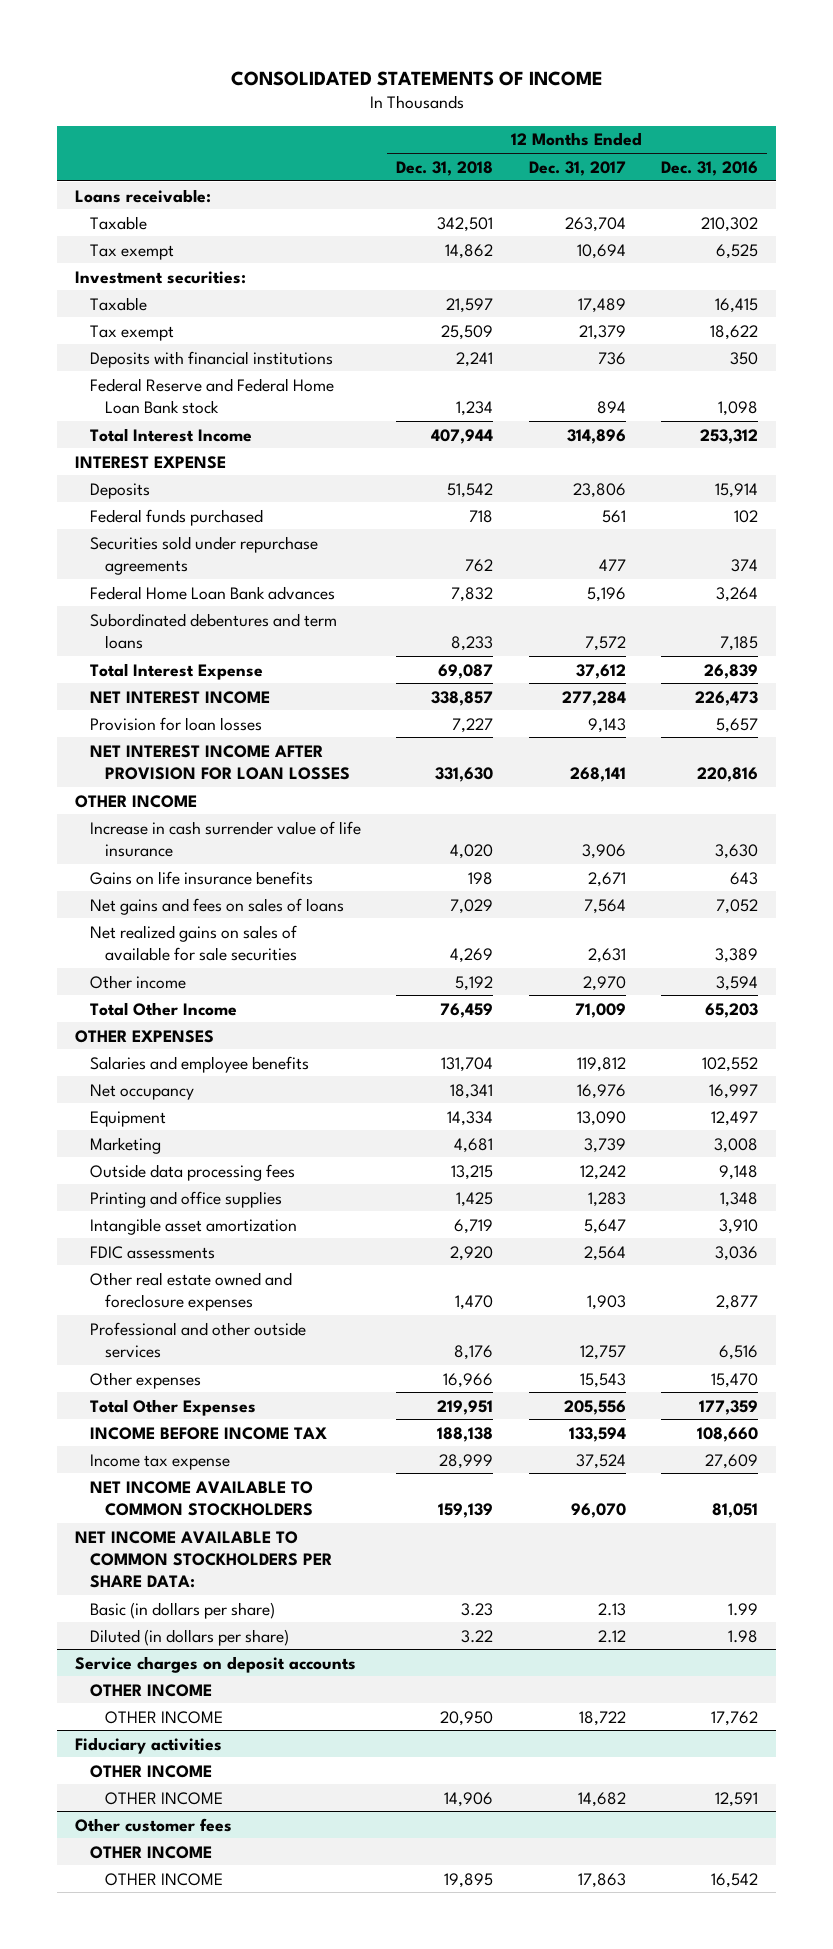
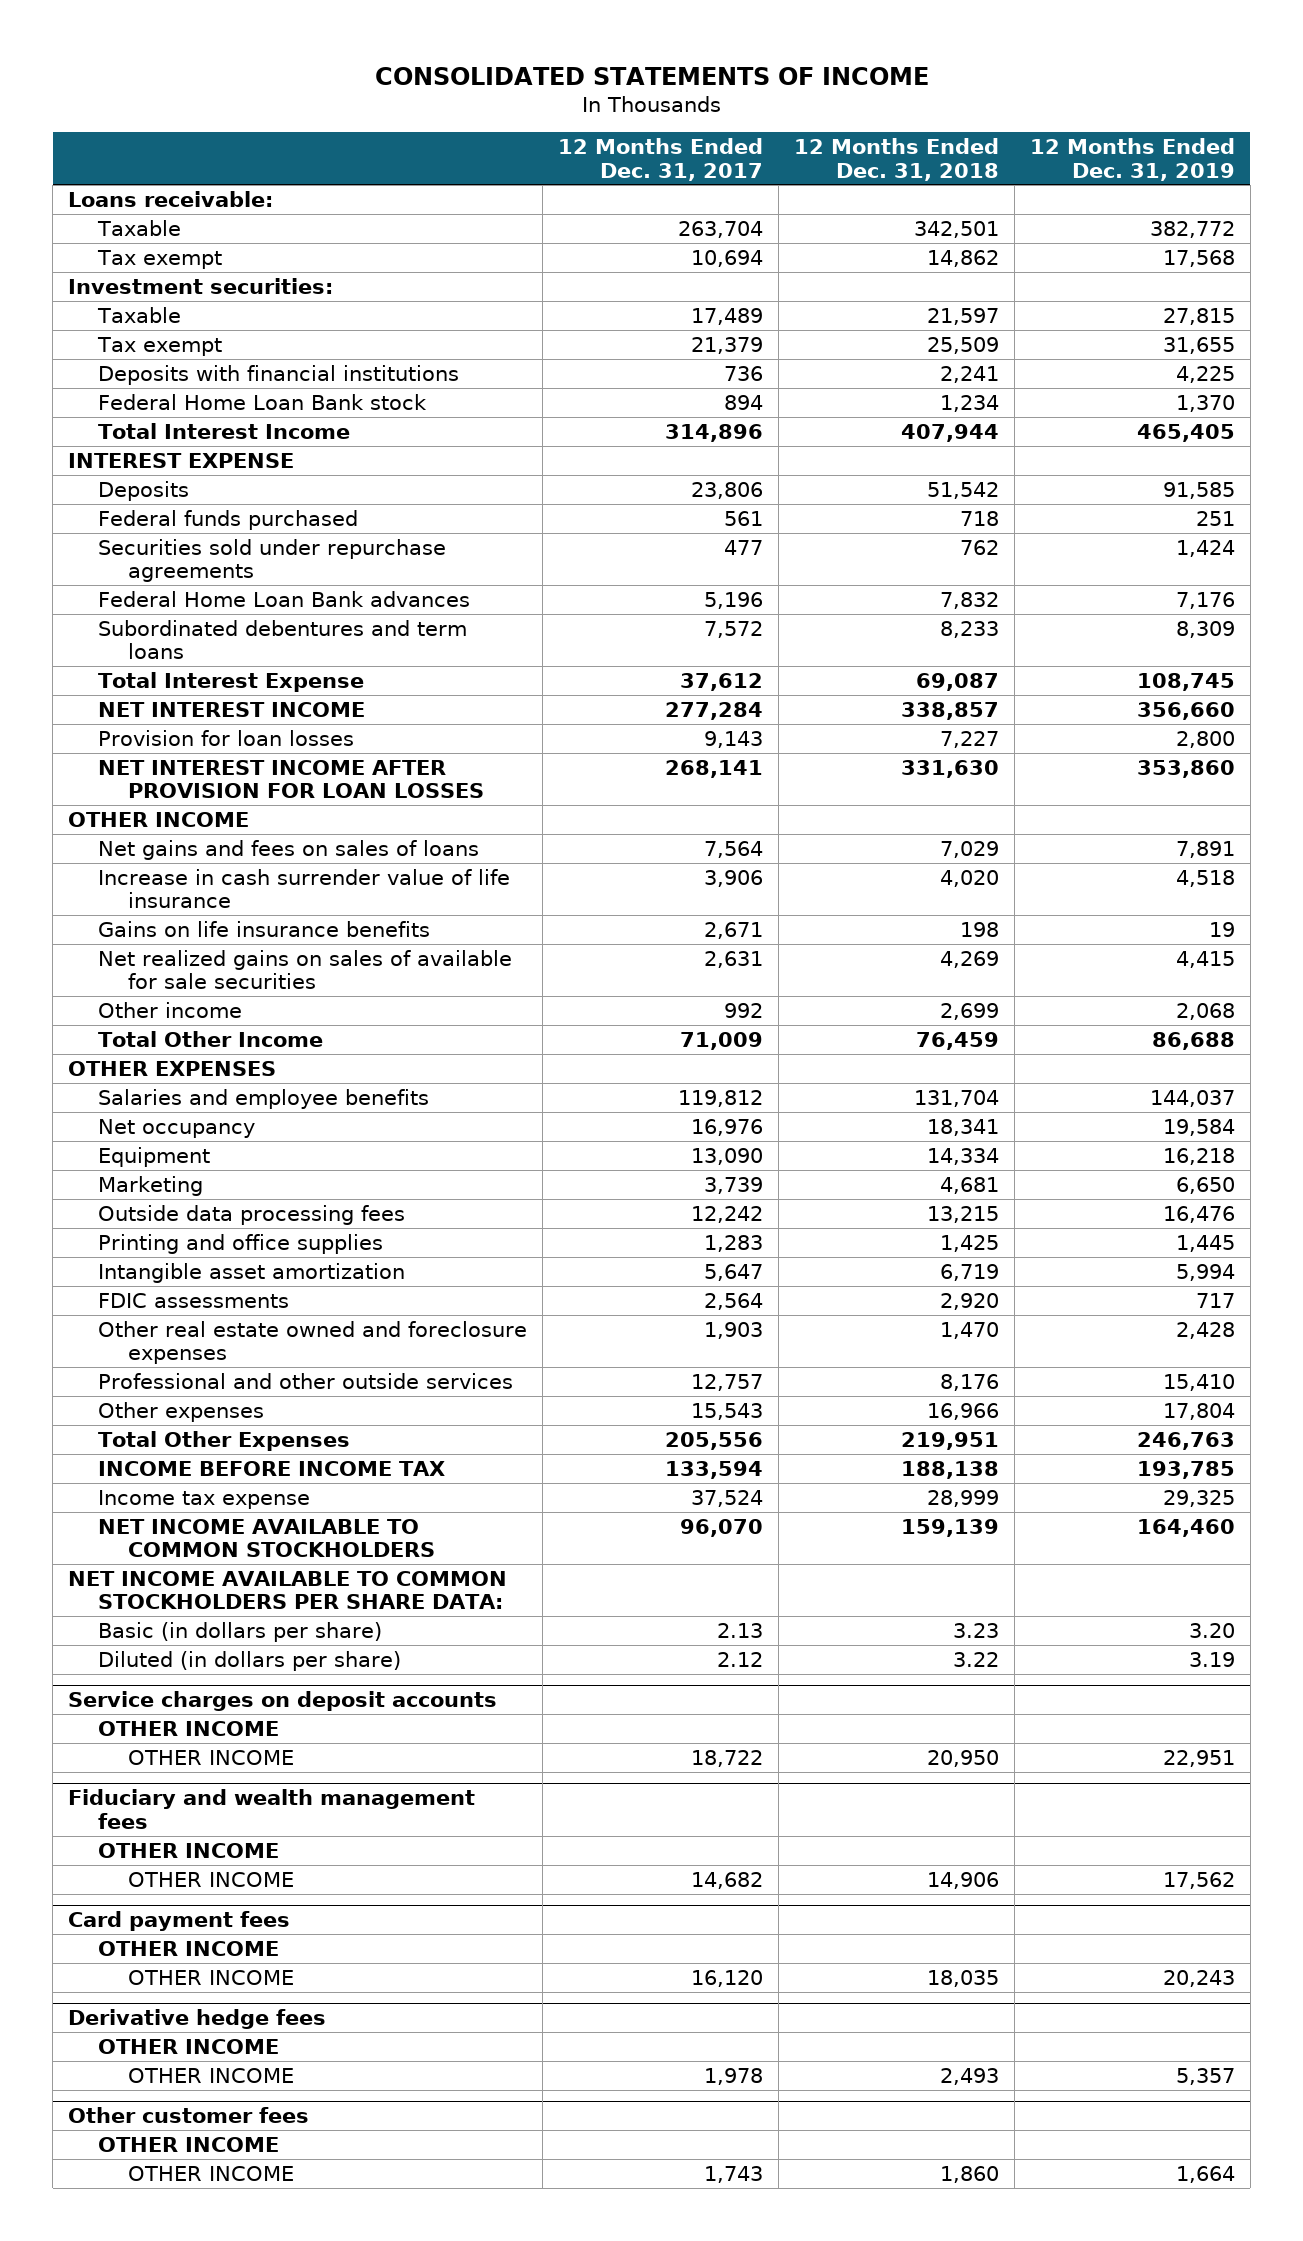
[661,160,759,176] Dec. 31, 2016 -> none
none -> [1029,137,1235,181] 12 Months Ended Dec. 31, 2019
[89,377,334,414] Federal Reserve and Federal Home Loan Bank stock -> [98,393,428,410] Federal Home Loan Bank stock
[89,897,344,915] Net gains and fees on sales of loans -> [98,839,480,860] Net gains and fees on sales of loans
[455,975,494,991] 5,192 -> [939,1002,999,1020] 2,699
[582,975,626,991] 2,970 -> [724,1002,764,1018] 992
[75,1736,223,1754] Fiduciary activities -> [68,1789,476,1830] Fiduciary and wealth management fees
none -> [68,1911,291,1932] Card payment fees
none -> [98,1940,280,1956] OTHER INCOME
none -> [127,1969,294,1985] OTHER INCOME
none -> [68,2009,327,2030] Derivative hedge fees
none -> [98,2038,280,2054] OTHER INCOME
none -> [127,2067,294,2083] OTHER INCOME
[444,1872,494,1888] 19,895 -> [939,2165,999,2183] 1,860
[577,1872,626,1888] 17,863 -> [704,2165,764,2183] 1,743

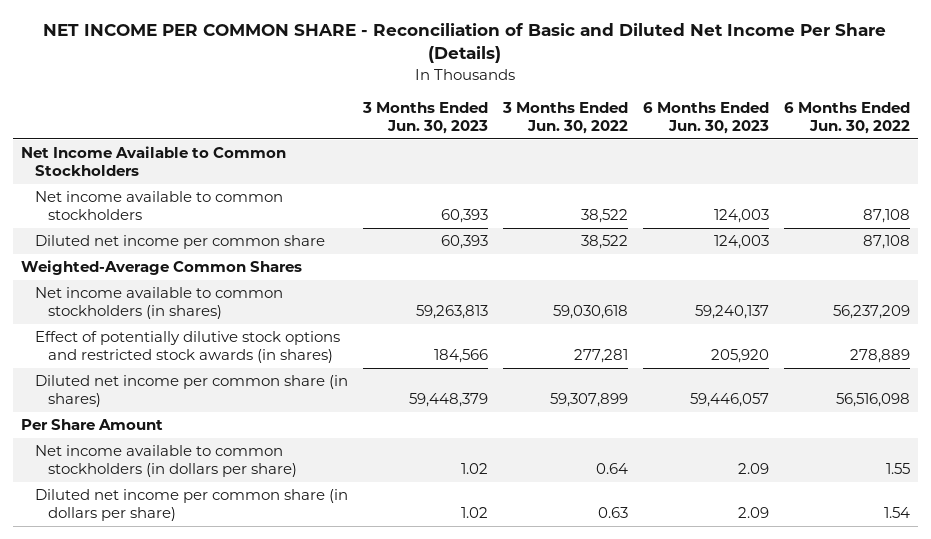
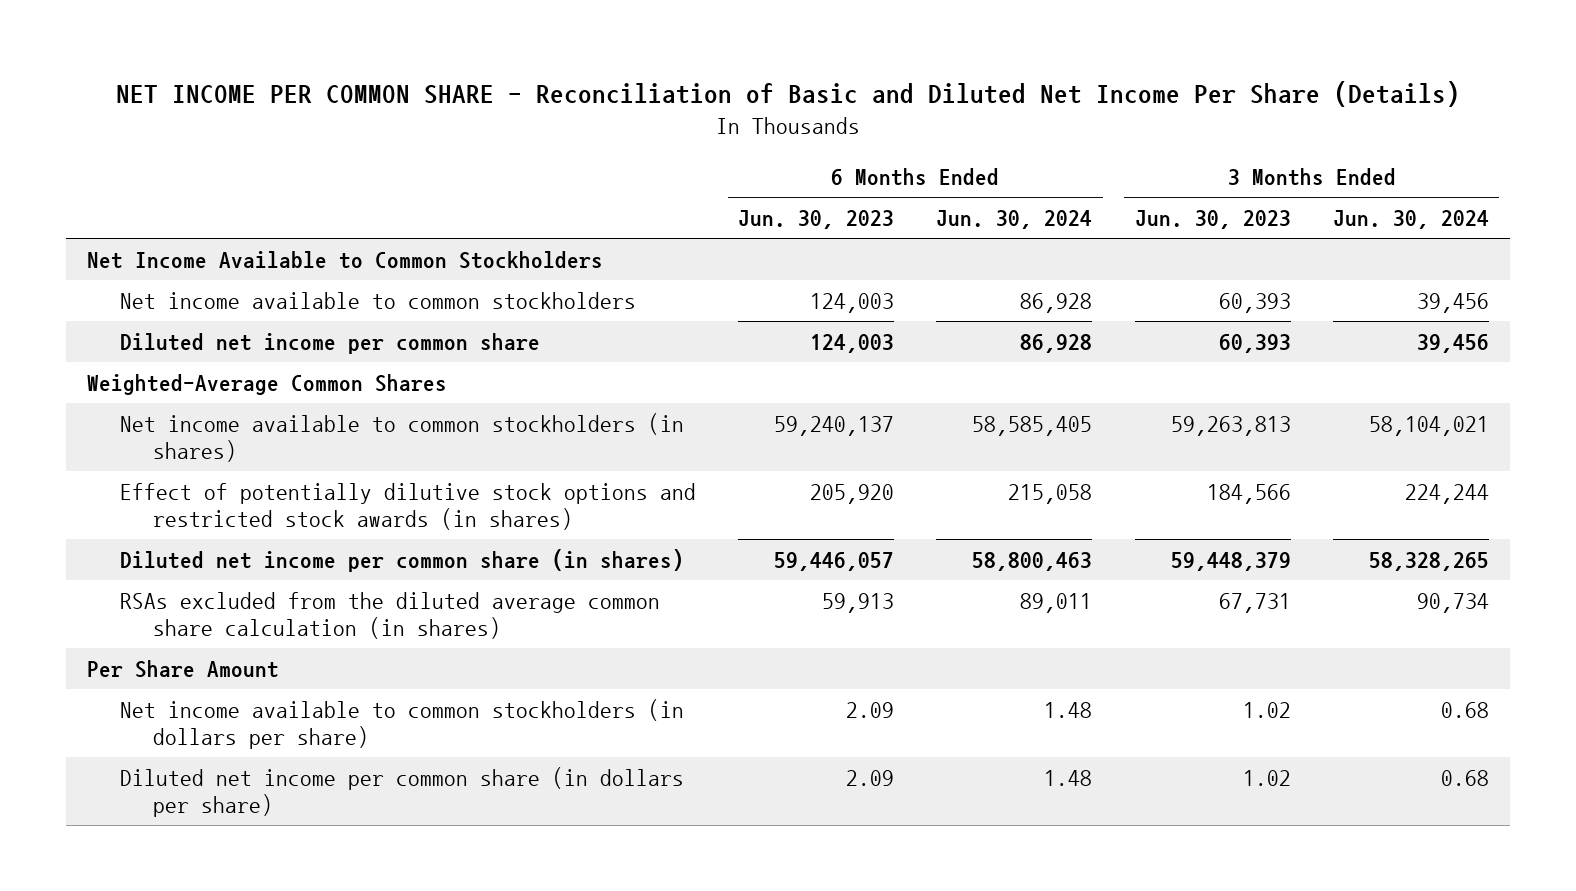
[501,101,628,134] 3 Months Ended Jun. 30, 2022 -> none
[783,101,910,134] 6 Months Ended Jun. 30, 2022 -> none
none -> [936,210,1093,230] Jun. 30, 2024
none -> [1332,210,1489,230] Jun. 30, 2024
none -> [119,591,660,639] RSAs excluded from the diluted average common share calculation (in shares)

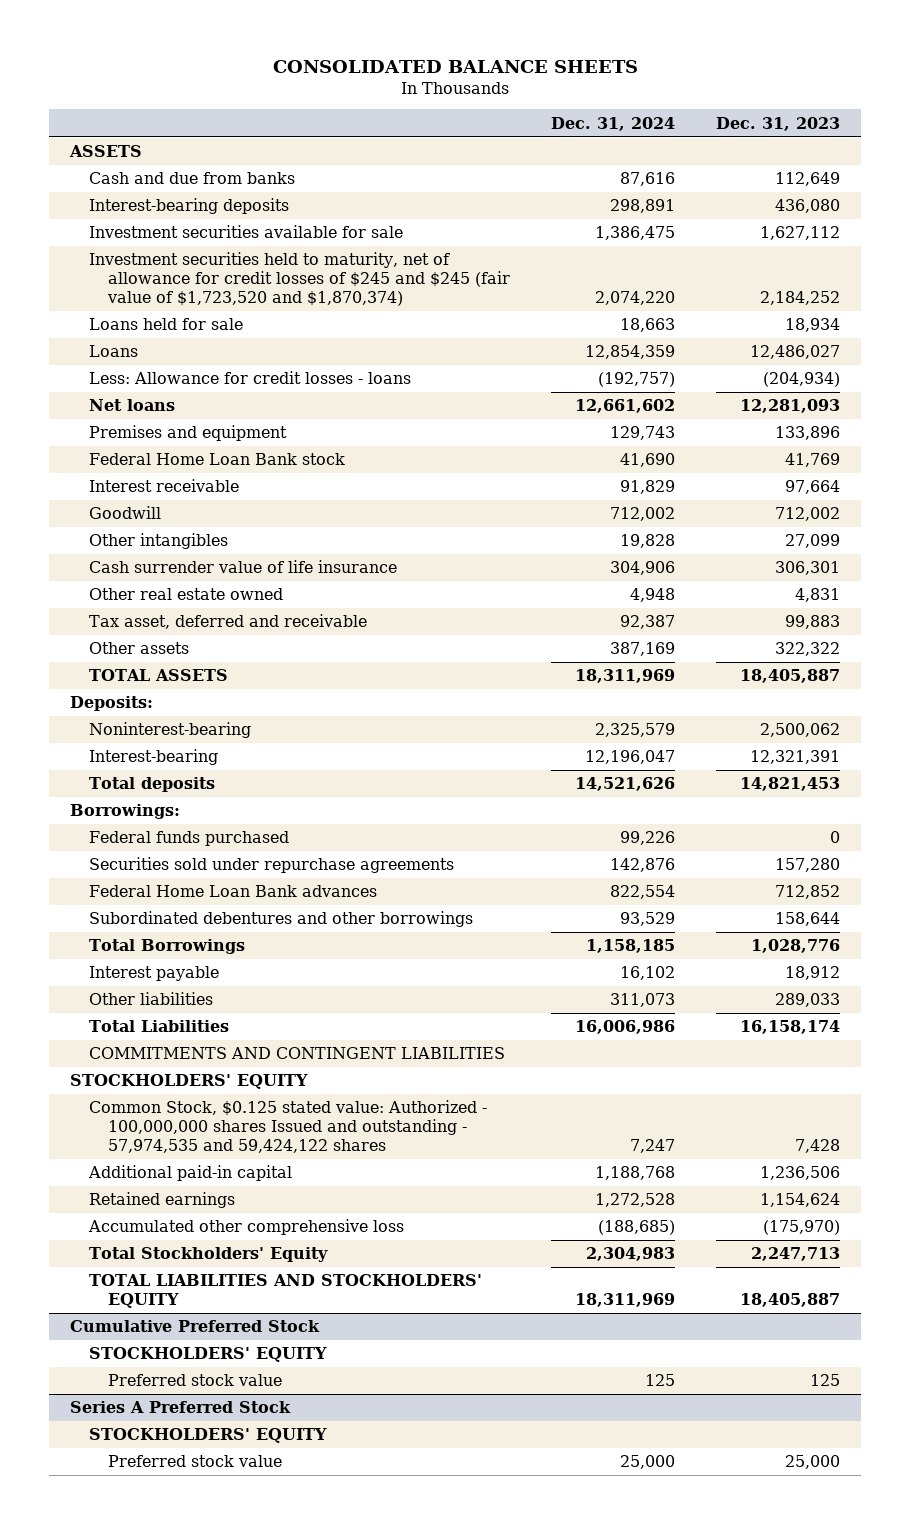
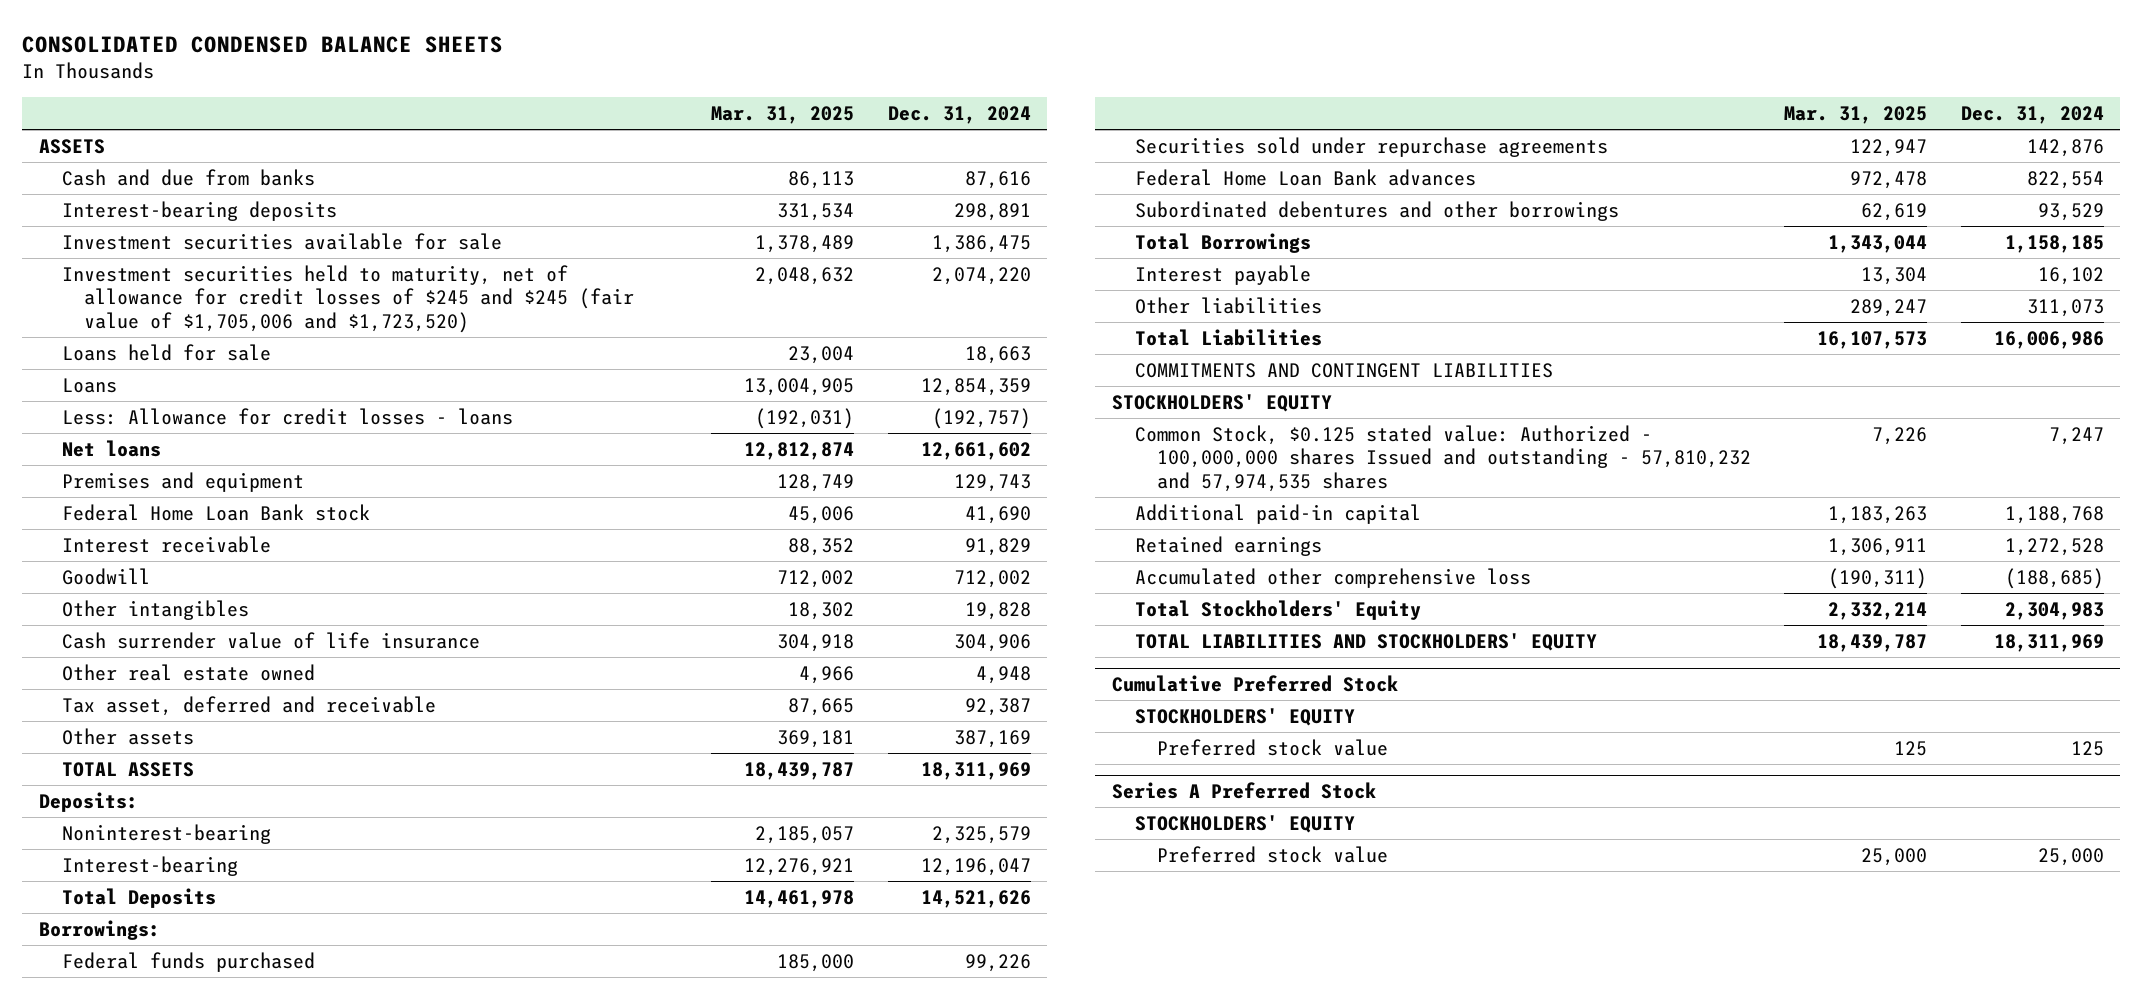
[272,60,638,74] CONSOLIDATED BALANCE SHEETS -> [22,36,504,54] CONSOLIDATED CONDENSED BALANCE SHEETS
[716,116,841,131] Dec. 31, 2023 -> none
none -> [711,106,855,125] Mar. 31, 2025
[88,252,510,306] Investment securities held to maturity, net of allowance for credit losses of $245 and $245 (fair value of $1,723,520 and $1,870,374) -> [61,264,635,333] Investment securities held to maturity, net of allowance for credit losses of $245 and $245 (fair value of $1,705,006 and $1,723,520)
[88,777,215,793] Total deposits -> [61,887,216,908] Total Deposits
[88,1100,487,1153] Common Stock, $0.125 stated value: Authorized - 100,000,000 shares Issued and outstanding - 57,974,535 and 59,424,122 shares -> [1134,424,1752,492] Common Stock, $0.125 stated value: Authorized - 100,000,000 shares Issued and outstanding - 57,810,232 and 57,974,535 shares

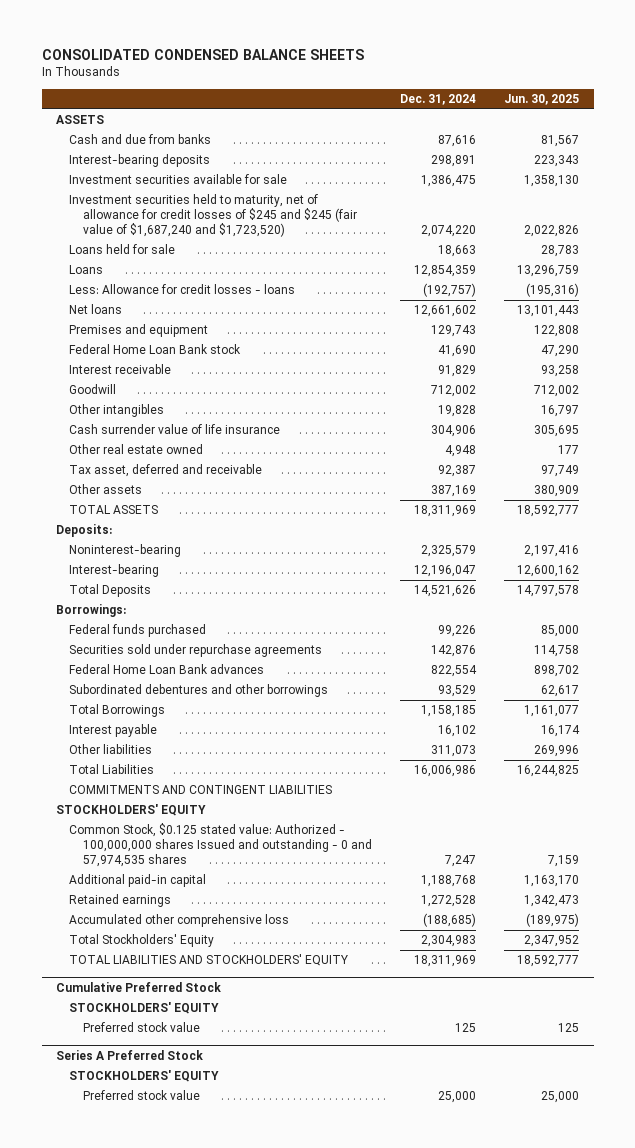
[711,106,855,125] Mar. 31, 2025 -> none
none -> [504,94,580,106] Jun. 30, 2025
[61,264,635,333] Investment securities held to maturity, net of allowance for credit losses of $245 and $245 (fair value of $1,705,006 and $1,723,520) -> [69,194,357,237] Investment securities held to maturity, net of allowance for credit losses of $245 and $245 (fair value of $1,687,240 and $1,723,520)
[1134,424,1752,492] Common Stock, $0.125 stated value: Authorized - 100,000,000 shares Issued and outstanding - 57,810,232 and 57,974,535 shares -> [69,823,372,867] Common Stock, $0.125 stated value: Authorized - 100,000,000 shares Issued and outstanding - 0 and 57,974,535 shares

